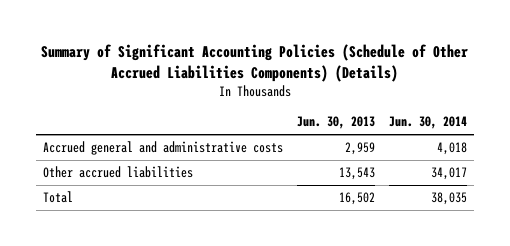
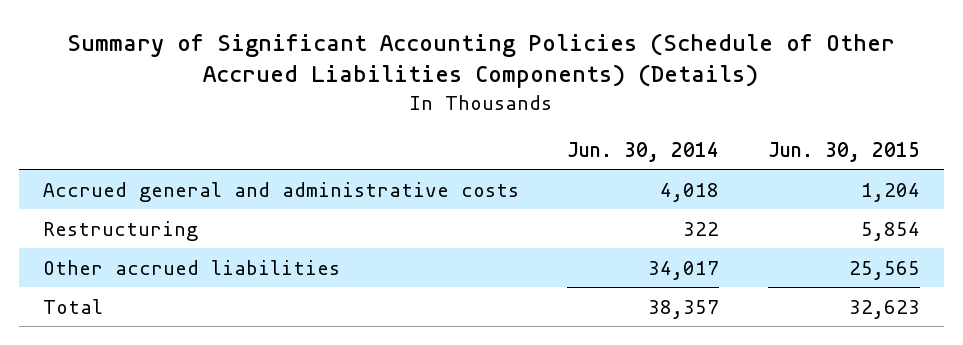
[297,116,376,130] Jun. 30, 2013 -> none
none -> [767,141,920,162] Jun. 30, 2015
none -> [43,220,199,241] Restructuring
[431,192,468,206] 38,035 -> [648,299,720,319] 38,357

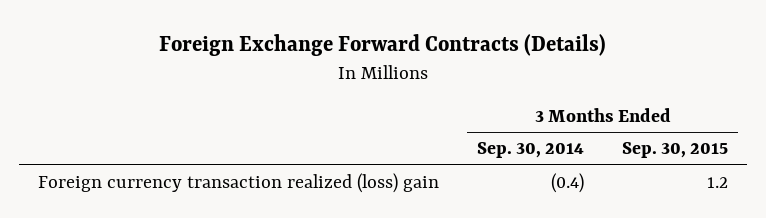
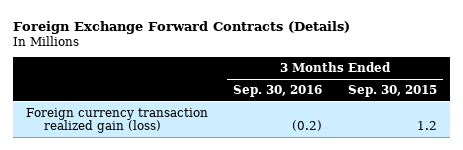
[476,142,584,159] Sep. 30, 2014 -> none
none -> [233,85,323,98] Sep. 30, 2016
[37,173,439,194] Foreign currency transaction realized (loss) gain -> [25,108,208,134] Foreign currency transaction realized gain (loss)

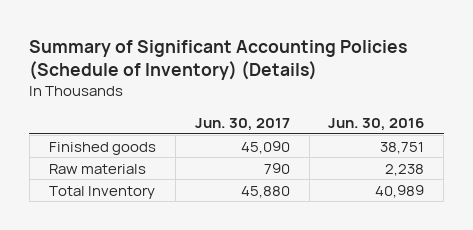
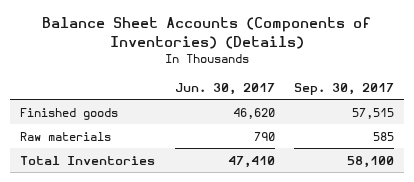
[29,39,408,80] Summary of Significant Accounting Policies (Schedule of Inventory) (Details) -> [42,17,372,49] Balance Sheet Accounts (Components of Inventories) (Details)
[328,117,425,131] Jun. 30, 2016 -> none
none -> [294,82,395,95] Sep. 30, 2017
[240,140,290,154] 45,090 -> [232,107,275,119] 46,620
[48,185,155,199] Total Inventory -> [19,155,155,165] Total Inventories
[240,185,290,198] 45,880 -> [227,155,275,168] 47,410

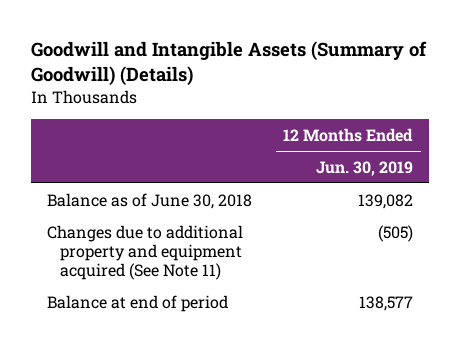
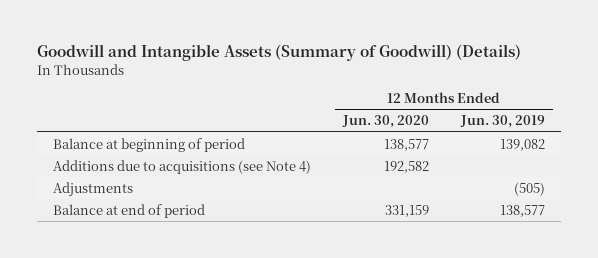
none -> [342,115,430,129] Jun. 30, 2020
[46,192,252,209] Balance as of June 30, 2018 -> [53,137,246,152] Balance at beginning of period
none -> [53,159,312,174] Additions due to acquisitions (see Note 4)
[46,224,243,281] Changes due to additional property and equipment acquired (See Note 11) -> [53,181,134,197] Adjustments

